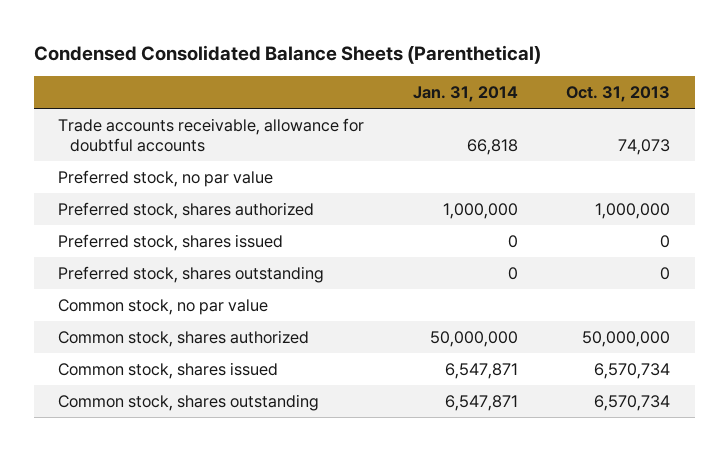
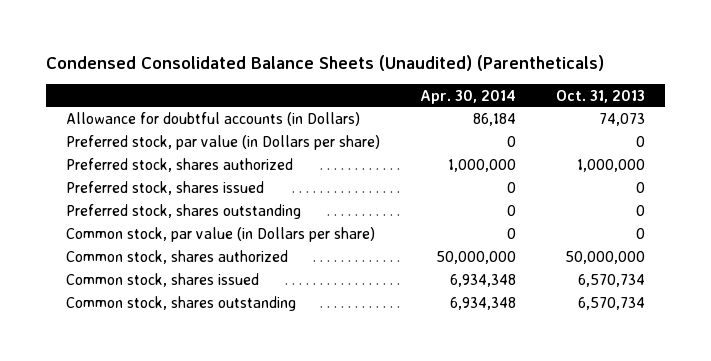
[33,44,541,64] Condensed Consolidated Balance Sheets (Parenthetical) -> [45,55,604,72] Condensed Consolidated Balance Sheets (Unaudited) (Parentheticals)
[412,86,518,103] Jan. 31, 2014 -> none
none -> [419,89,516,104] Apr. 30, 2014
[57,169,273,187] Preferred stock, no par value -> none
[57,117,364,153] Trade accounts receivable, allowance for doubtful accounts -> [65,112,360,127] Allowance for doubtful accounts (in Dollars)
none -> [65,135,380,151] Preferred stock, par value (in Dollars per share)
[57,298,268,315] Common stock, no par value -> none
none -> [65,227,375,243] Common stock, par value (in Dollars per share)

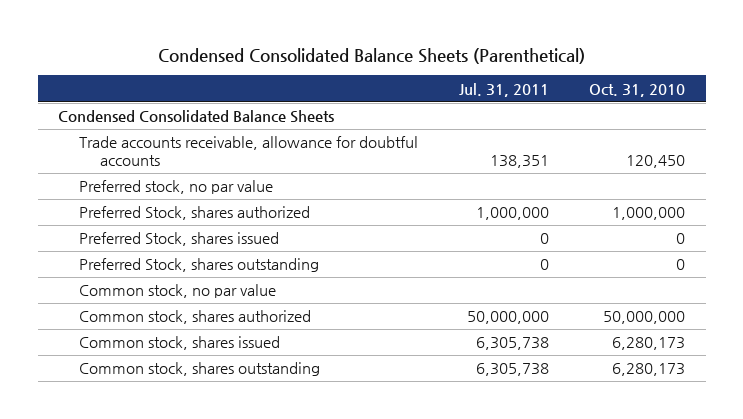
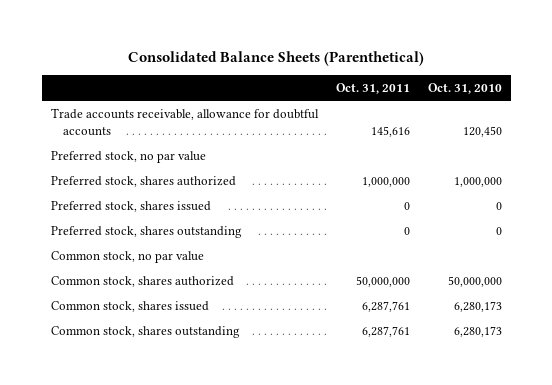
[157,47,585,64] Condensed Consolidated Balance Sheets (Parenthetical) -> [128,50,425,66] Consolidated Balance Sheets (Parenthetical)
[458,82,549,97] Jul. 31, 2011 -> none
none -> [335,82,410,94] Oct. 31, 2011
[58,110,335,124] Condensed Consolidated Balance Sheets -> none
[78,206,310,221] Preferred Stock, shares authorized -> [50,175,236,187] Preferred stock, shares authorized
[78,232,279,247] Preferred Stock, shares issued -> [50,200,211,212] Preferred stock, shares issued
[78,258,319,273] Preferred Stock, shares outstanding -> [50,225,242,238] Preferred stock, shares outstanding

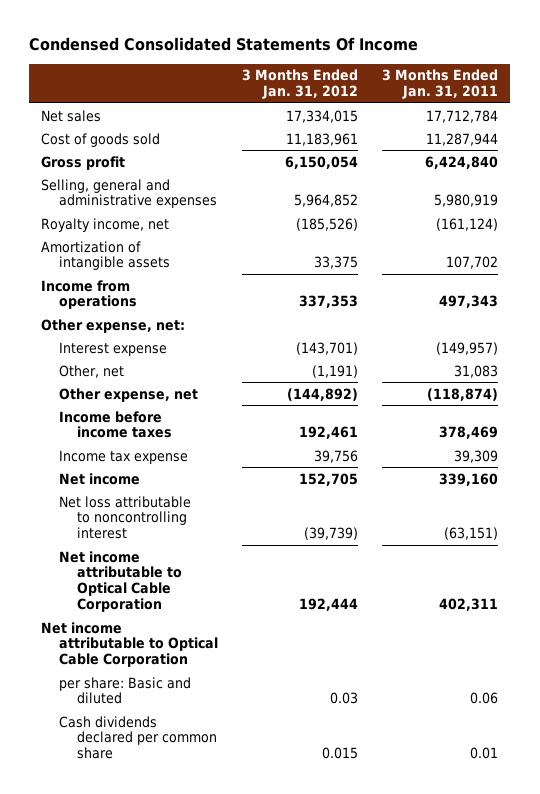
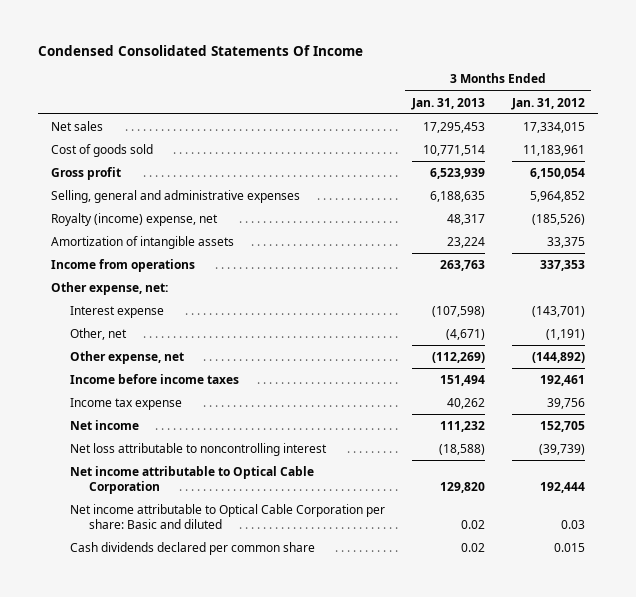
[382,69,499,99] 3 Months Ended Jan. 31, 2011 -> none
none -> [410,97,485,110] Jan. 31, 2013
[41,217,170,232] Royalty income, net -> [51,212,219,226] Royalty (income) expense, net
[41,621,219,668] Net income attributable to Optical Cable Corporation -> none
[59,676,192,705] per share: Basic and diluted -> [69,503,385,529] Net income attributable to Optical Cable Corporation per share: Basic and diluted

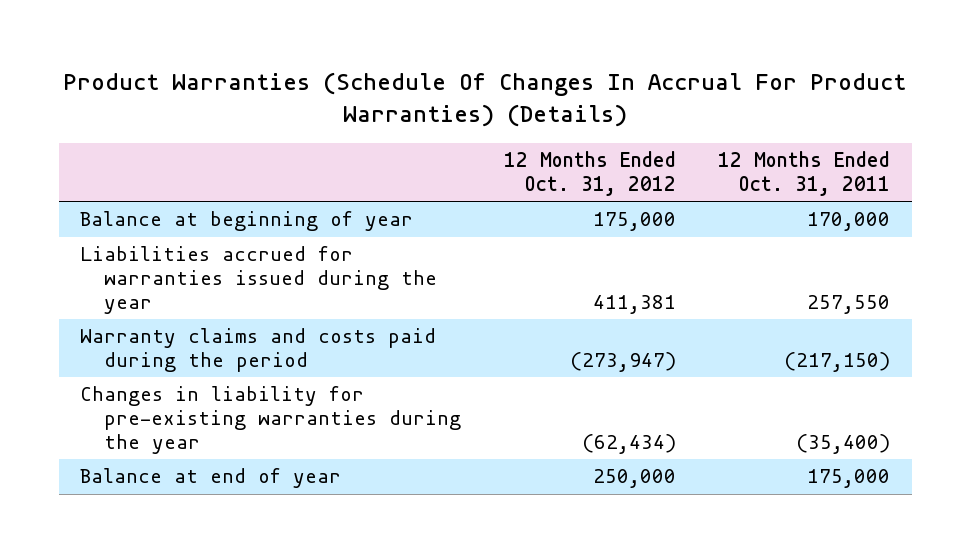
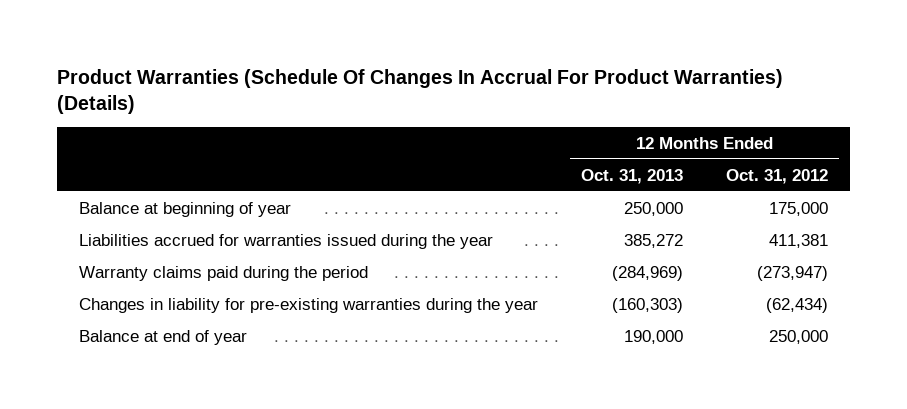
[718,151,891,196] 12 Months Ended Oct. 31, 2011 -> none
none -> [581,168,684,184] Oct. 31, 2013
[79,328,436,373] Warranty claims and costs paid during the period -> [78,265,368,281] Warranty claims paid during the period

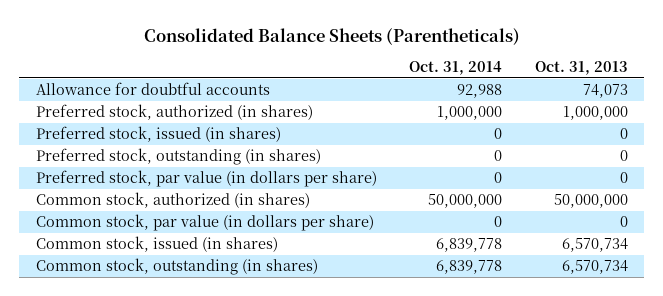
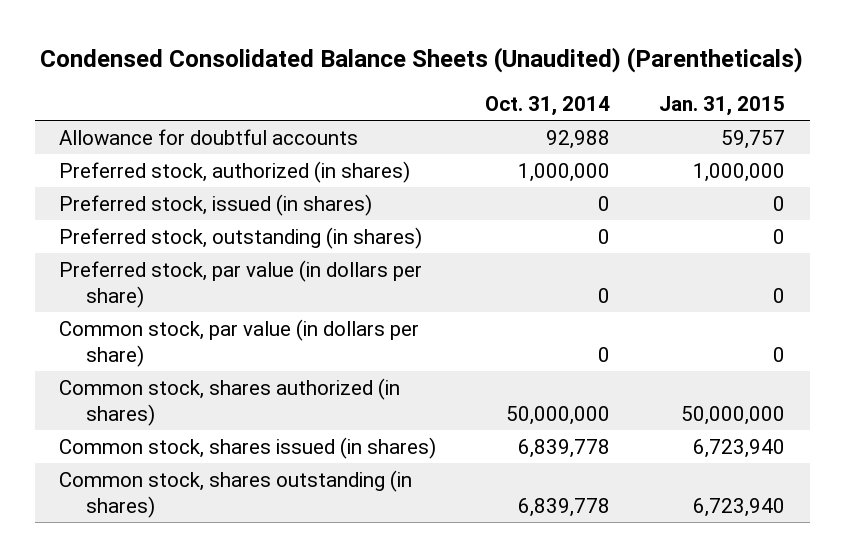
[143,27,520,45] Consolidated Balance Sheets (Parentheticals) -> [40,46,804,73] Condensed Consolidated Balance Sheets (Unaudited) (Parentheticals)
[534,61,628,76] Oct. 31, 2013 -> none
none -> [659,96,786,117] Jan. 31, 2015
[35,192,310,209] Common stock, authorized (in shares) -> none
none -> [59,377,401,427] Common stock, shares authorized (in shares)
[35,236,278,253] Common stock, issued (in shares) -> [59,436,437,459] Common stock, shares issued (in shares)
[35,258,318,276] Common stock, outstanding (in shares) -> [59,469,413,519] Common stock, shares outstanding (in shares)

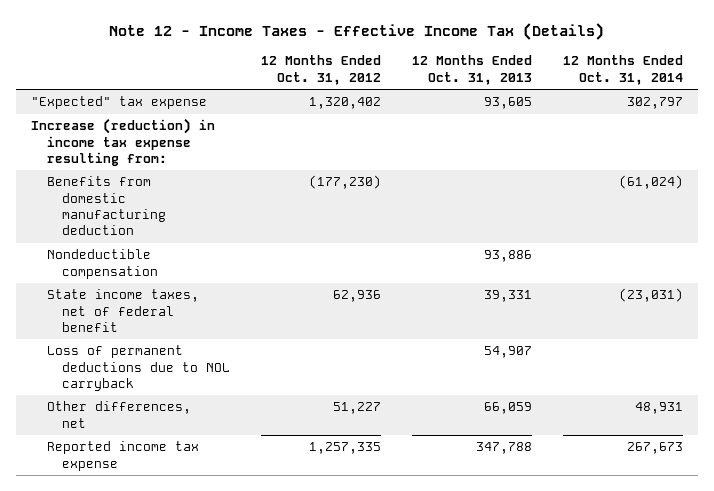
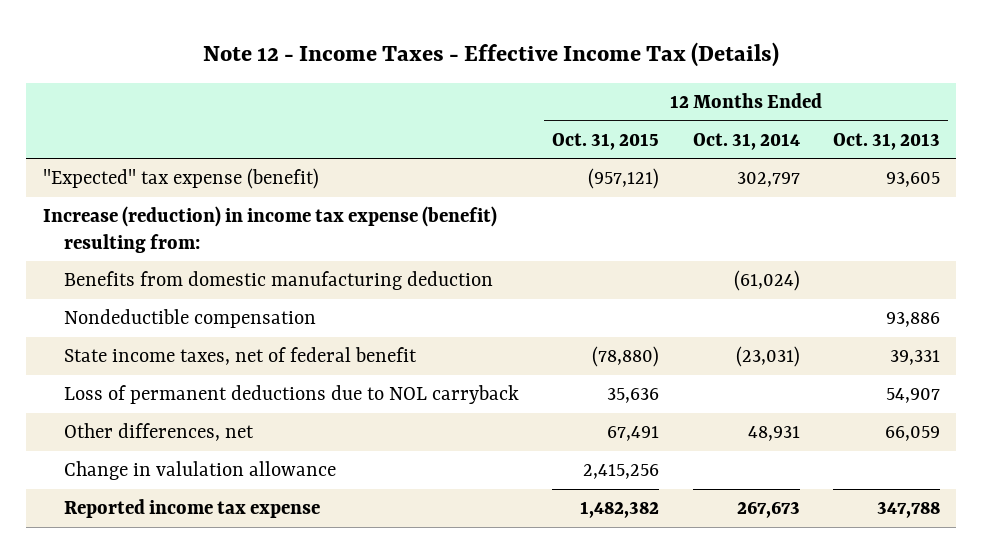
[260,55,381,85] 12 Months Ended Oct. 31, 2012 -> none
none -> [552,132,660,150] Oct. 31, 2015
[31,96,208,110] "Expected" tax expense -> [42,168,319,190] "Expected" tax expense (benefit)
[31,118,216,167] Increase (reduction) in income tax expense resulting from: -> [42,206,497,253] Increase (reduction) in income tax expense (benefit) resulting from:
none -> [64,461,337,481] Change in valulation allowance

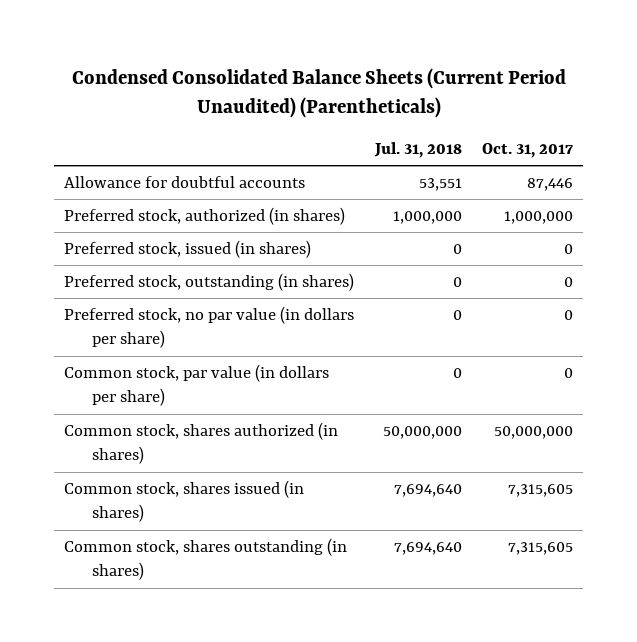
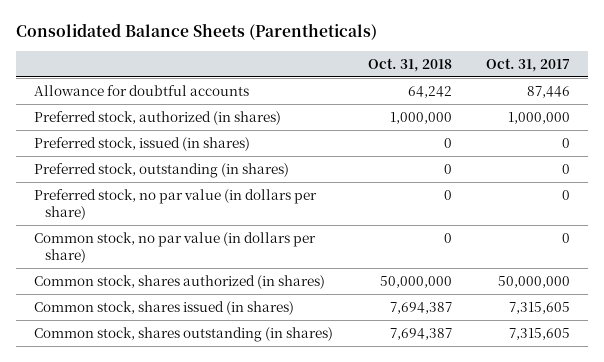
[71,67,566,119] Condensed Consolidated Balance Sheets (Current Period Unaudited) (Parentheticals) -> [16,23,378,41] Consolidated Balance Sheets (Parentheticals)
[373,142,462,159] Jul. 31, 2018 -> none
none -> [367,57,452,72] Oct. 31, 2018
[64,364,330,407] Common stock, par value (in dollars per share) -> [33,231,316,264] Common stock, no par value (in dollars per share)

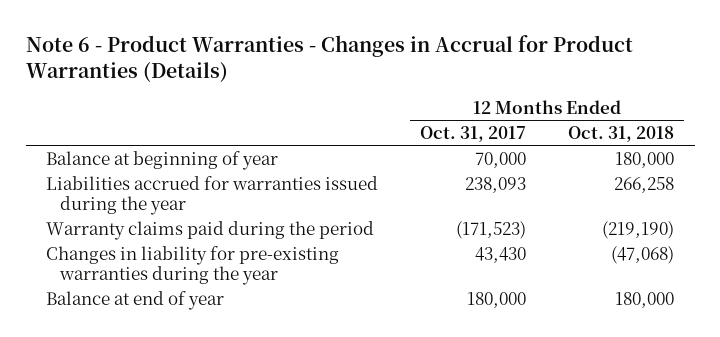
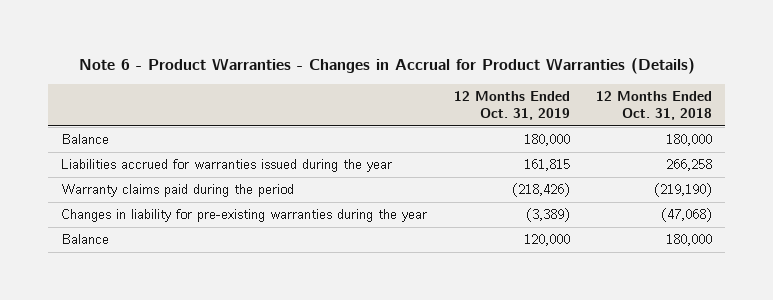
[420,125,527,142] Oct. 31, 2017 -> none
none -> [453,91,570,121] 12 Months Ended Oct. 31, 2019
[46,150,279,170] Balance at beginning of year -> [61,134,110,145] Balance
[46,290,225,310] Balance at end of year -> [61,234,110,245] Balance

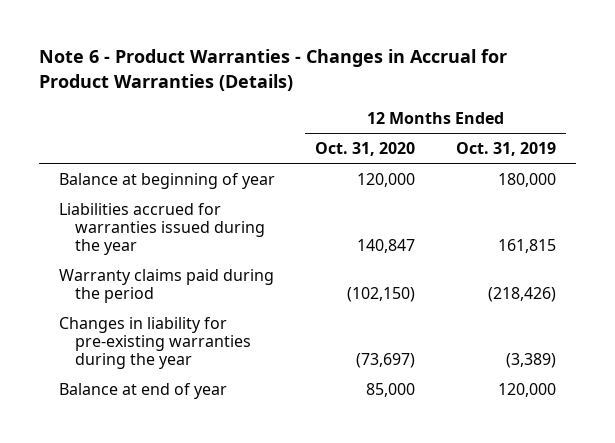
[595,91,712,121] 12 Months Ended Oct. 31, 2018 -> none
none -> [315,141,416,156] Oct. 31, 2020
[61,134,110,145] Balance -> [58,172,275,189] Balance at beginning of year
[61,234,110,245] Balance -> [58,382,227,399] Balance at end of year

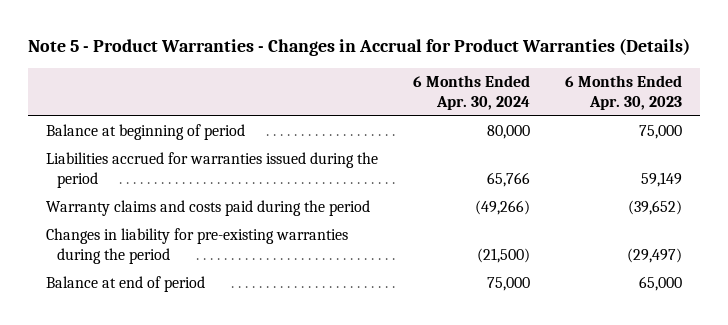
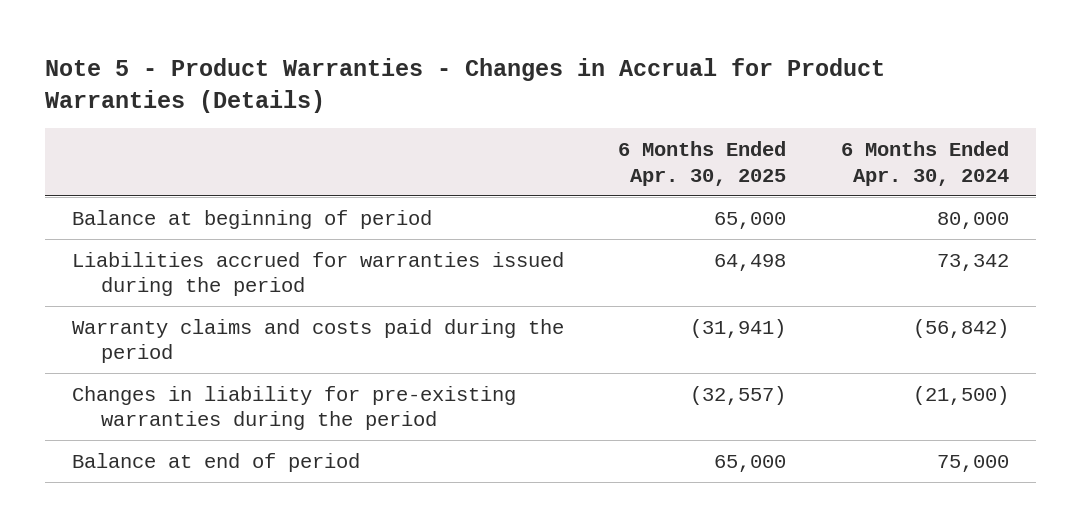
[565,75,683,111] 6 Months Ended Apr. 30, 2023 -> none
none -> [618,140,787,186] 6 Months Ended Apr. 30, 2025
[487,172,531,188] 65,766 -> [936,253,1009,271] 73,342
[475,200,531,216] (49,266) -> [912,318,1009,338] (56,842)

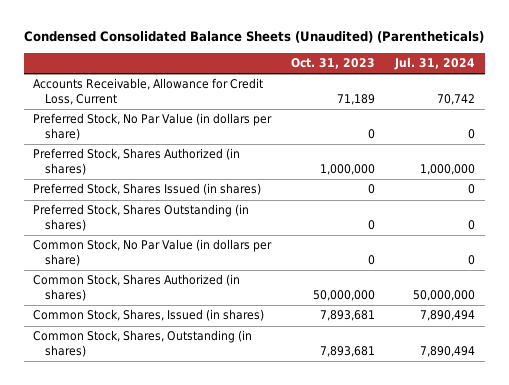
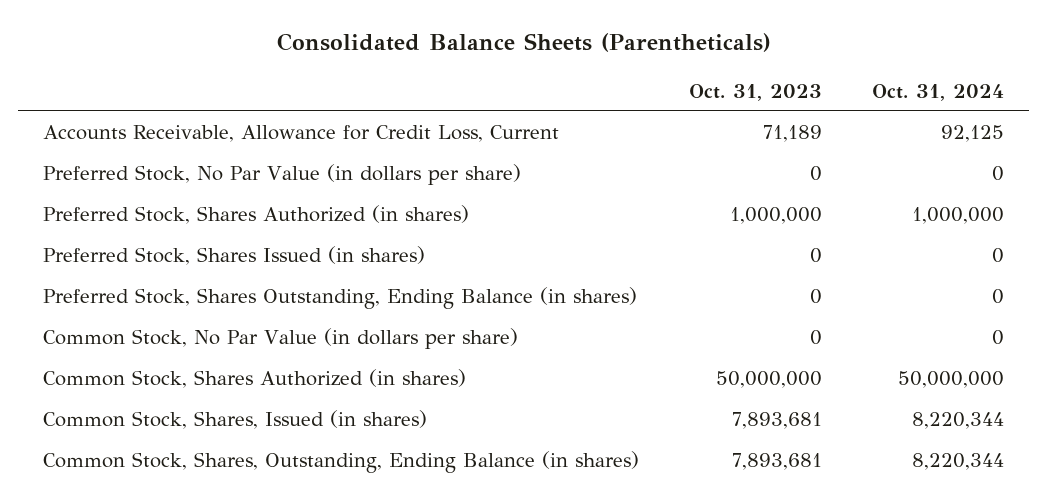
[24,31,485,44] Condensed Consolidated Balance Sheets (Unaudited) (Parentheticals) -> [276,32,771,52] Consolidated Balance Sheets (Parentheticals)
[394,57,476,71] Jul. 31, 2024 -> none
none -> [872,83,1005,101] Oct. 31, 2024
[33,204,250,231] Preferred Stock, Shares Outstanding (in shares) -> [43,287,638,310] Preferred Stock, Shares Outstanding, Ending Balance (in shares)
[33,330,253,357] Common Stock, Shares, Outstanding (in shares) -> [43,451,640,474] Common Stock, Shares, Outstanding, Ending Balance (in shares)

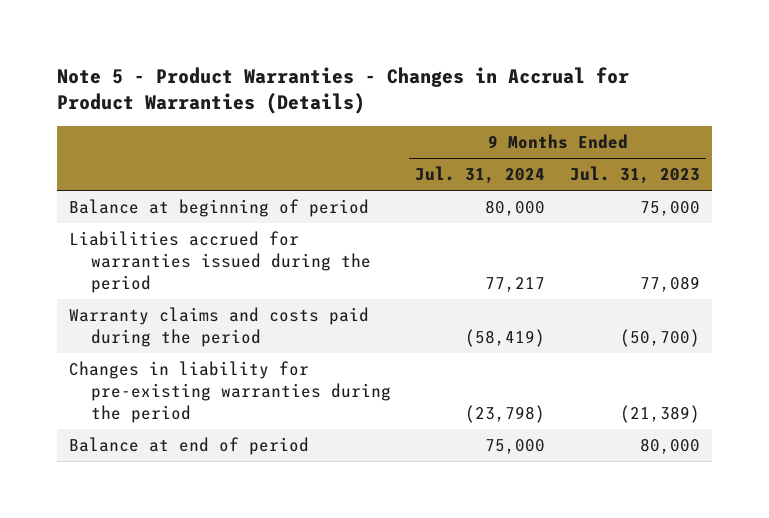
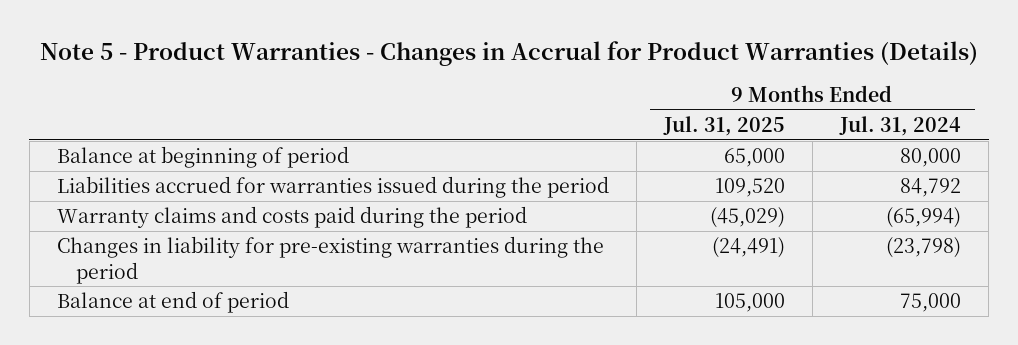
[569,166,700,185] Jul. 31, 2023 -> none
none -> [662,115,785,136] Jul. 31, 2025
[485,276,546,292] 77,217 -> [899,178,961,198] 84,792
[465,328,546,347] (58,419) -> [885,207,961,229] (65,994)

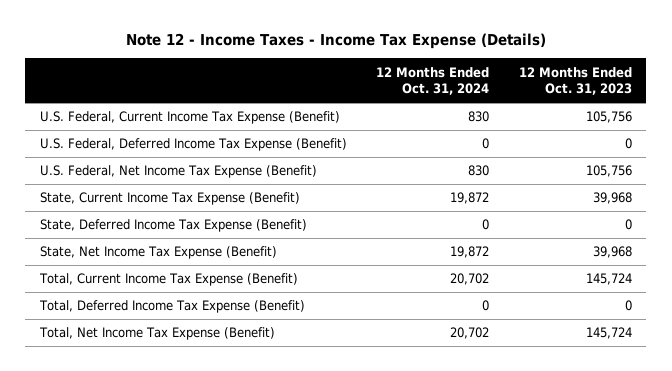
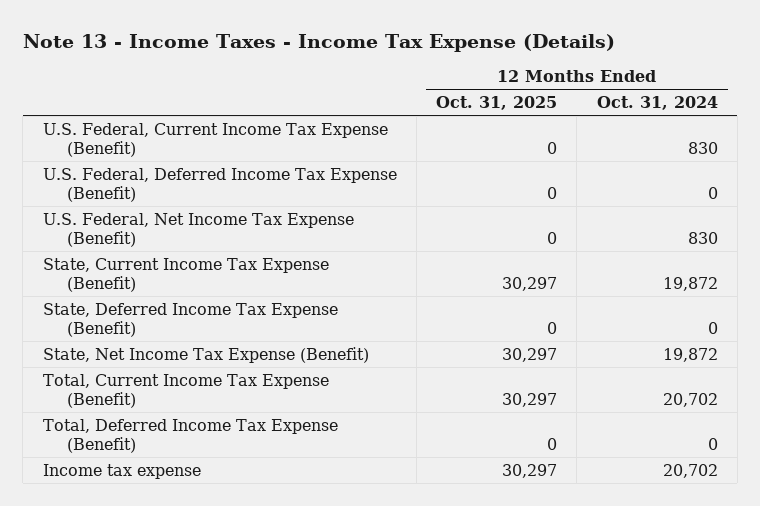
[125,33,546,50] Note 12 - Income Taxes - Income Tax Expense (Details) -> [22,33,615,52] Note 13 - Income Taxes - Income Tax Expense (Details)
[518,66,632,96] 12 Months Ended Oct. 31, 2023 -> none
none -> [436,96,558,111] Oct. 31, 2025
[38,327,275,341] Total, Net Income Tax Expense (Benefit) -> [42,463,201,479] Income tax expense

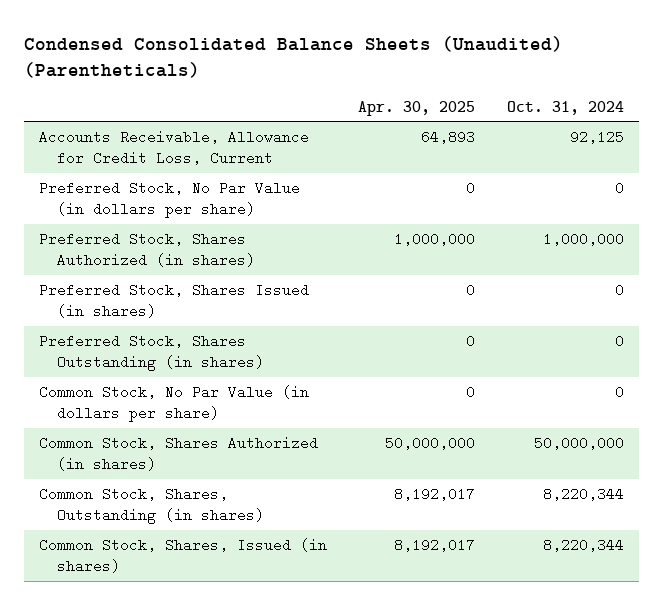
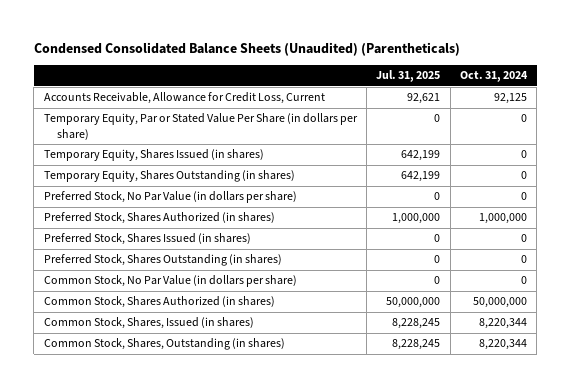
[358,101,476,117] Apr. 30, 2025 -> none
none -> [376,70,441,83] Jul. 31, 2025
none -> [43,113,358,140] Temporary Equity, Par or Stated Value Per Share (in dollars per share)
none -> [43,149,264,162] Temporary Equity, Shares Issued (in shares)
none -> [43,170,295,183] Temporary Equity, Shares Outstanding (in shares)
[39,486,265,525] Common Stock, Shares, Outstanding (in shares) -> [43,338,285,351] Common Stock, Shares, Outstanding (in shares)

